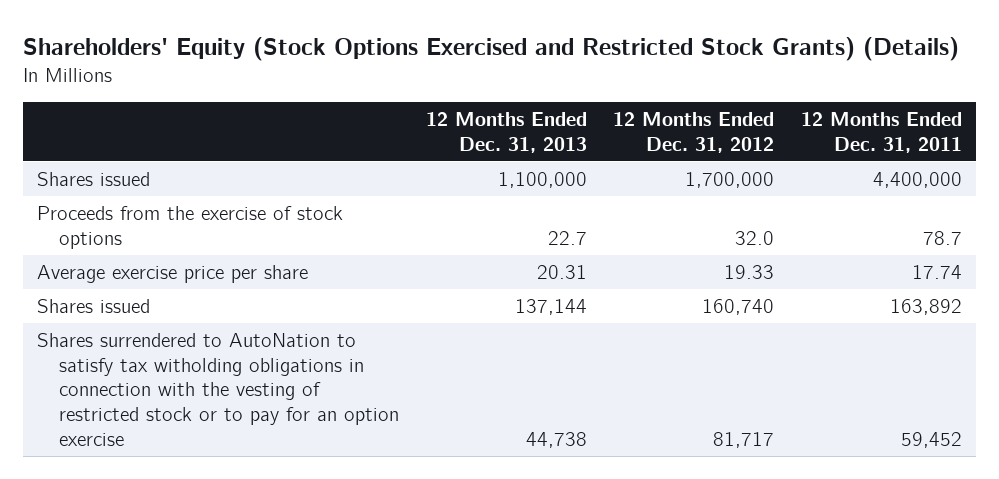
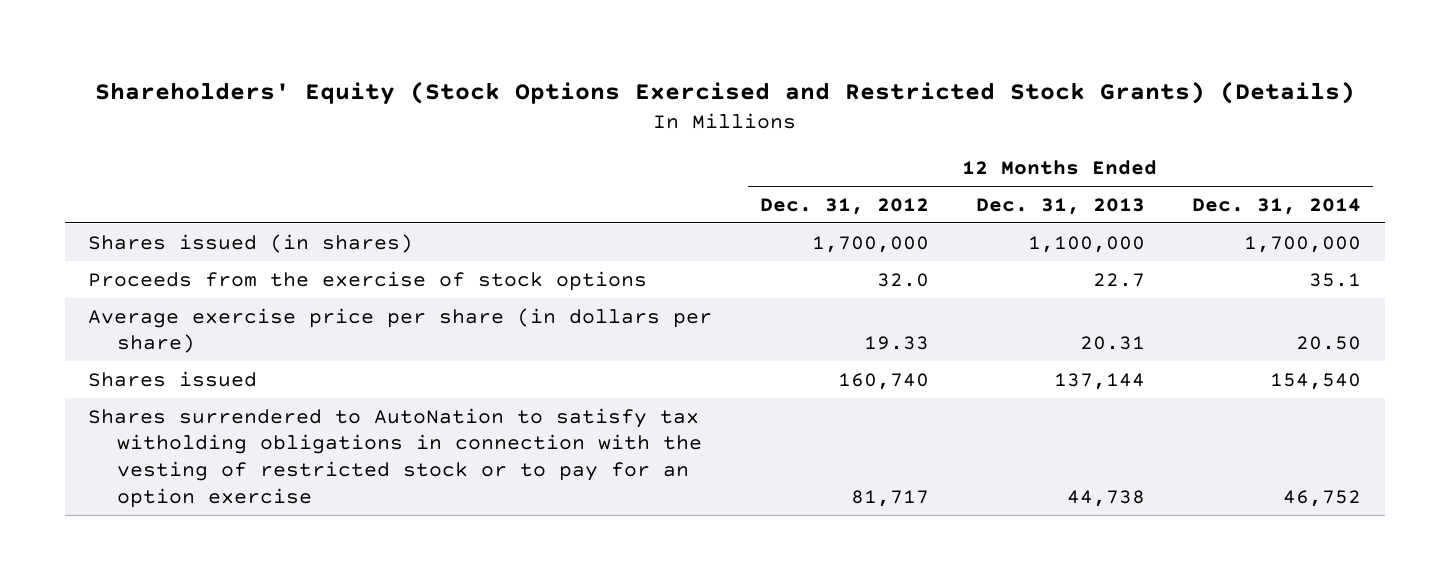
[801,112,963,153] 12 Months Ended Dec. 31, 2011 -> none
none -> [1191,197,1361,215] Dec. 31, 2014
[36,171,150,186] Shares issued -> [88,233,414,253] Shares issued (in shares)
[36,264,308,283] Average exercise price per share -> [88,307,713,354] Average exercise price per share (in dollars per share)

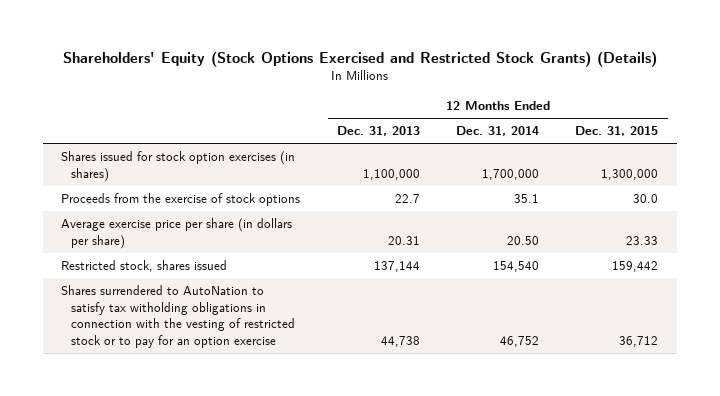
[759,197,929,215] Dec. 31, 2012 -> none
none -> [575,126,659,137] Dec. 31, 2015
[88,233,414,253] Shares issued (in shares) -> [61,150,296,182] Shares issued for stock option exercises (in shares)
[88,370,258,387] Shares issued -> [61,259,228,272] Restricted stock, shares issued

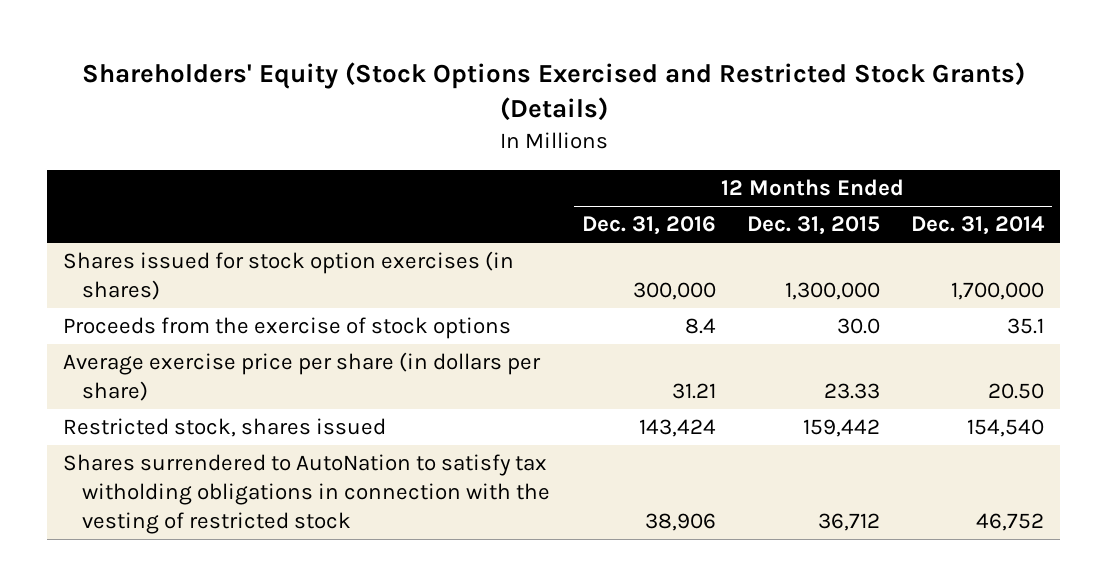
[336,126,420,137] Dec. 31, 2013 -> none
none -> [581,216,716,236] Dec. 31, 2016
[61,284,296,348] Shares surrendered to AutoNation to satisfy tax witholding obligations in connection with the vesting of restricted stock or to pay for an option exercise -> [63,454,551,535] Shares surrendered to AutoNation to satisfy tax witholding obligations in connection with the vesting of restricted stock

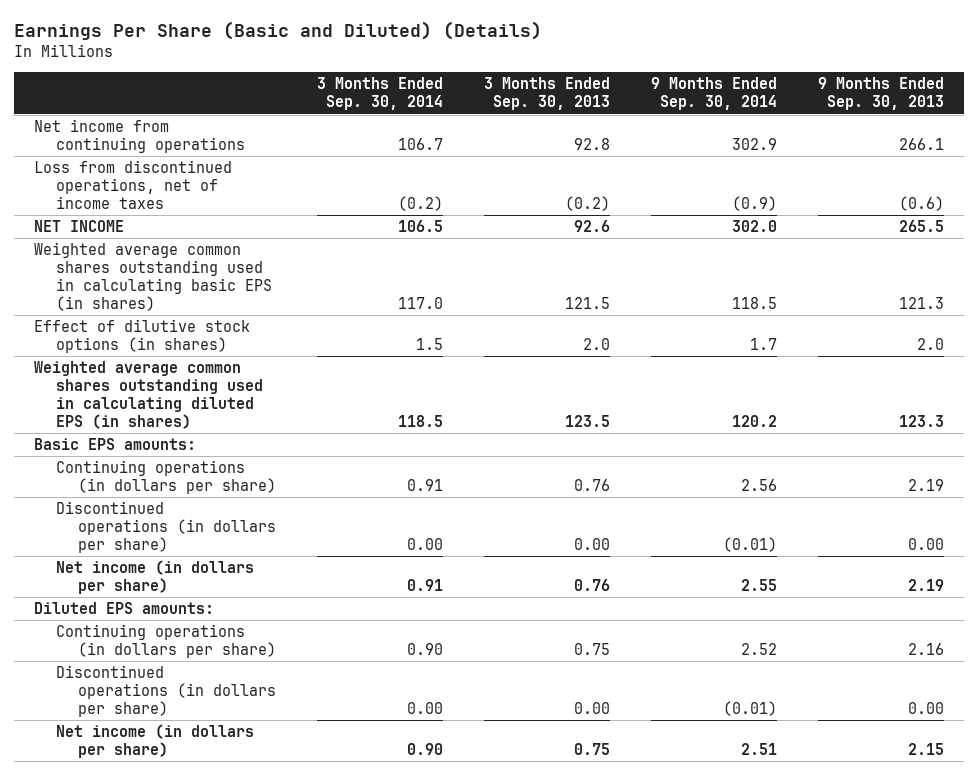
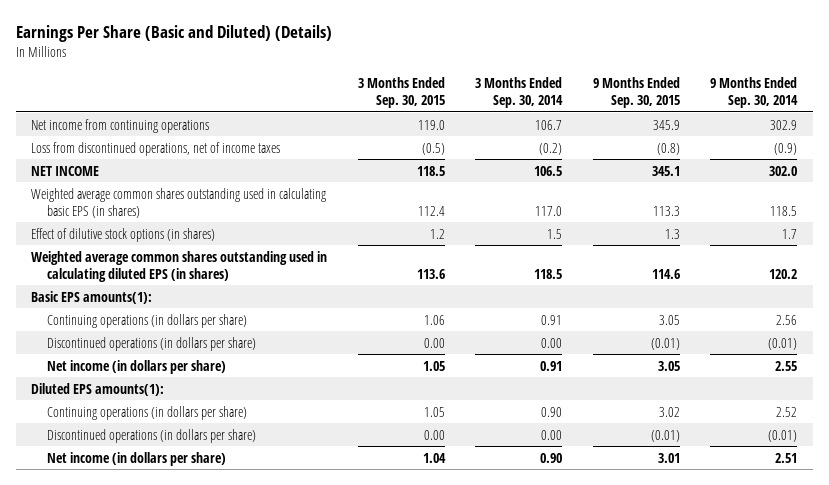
[483,77,610,111] 3 Months Ended Sep. 30, 2013 -> none
[817,77,944,111] 9 Months Ended Sep. 30, 2013 -> none
none -> [357,77,445,109] 3 Months Ended Sep. 30, 2015
none -> [592,77,680,109] 9 Months Ended Sep. 30, 2015
[34,438,197,451] Basic EPS amounts: -> [31,290,153,304] Basic EPS amounts(1):
[34,602,215,615] Diluted EPS amounts: -> [31,382,165,396] Diluted EPS amounts(1):

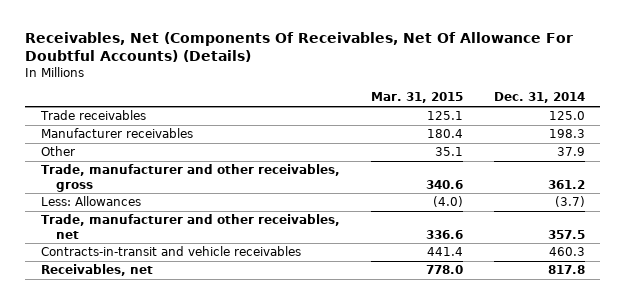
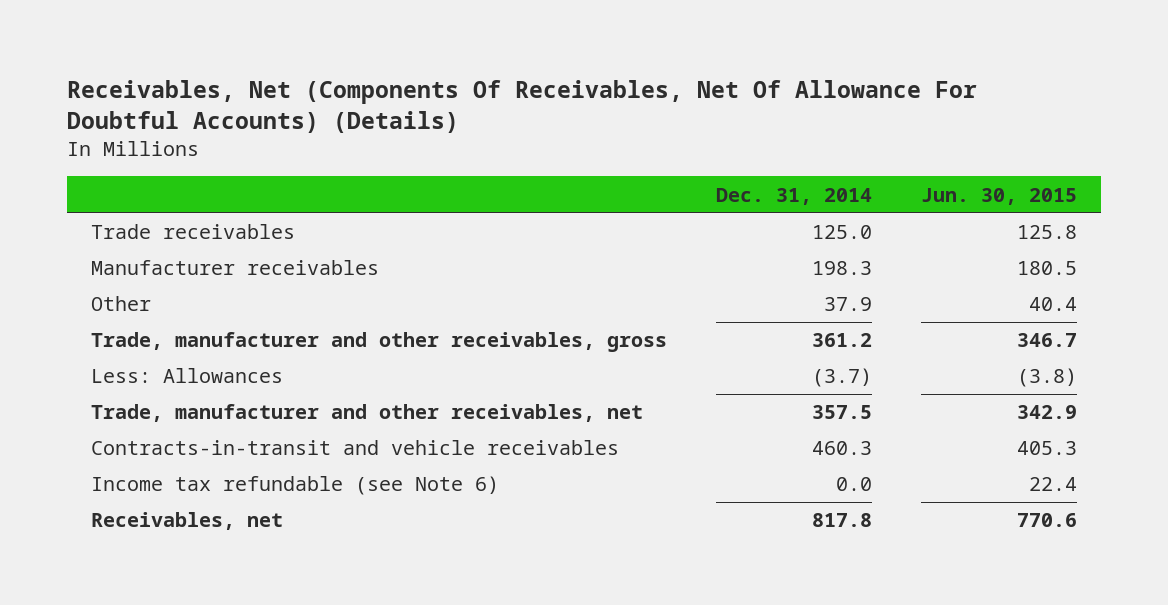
[370,92,463,104] Mar. 31, 2015 -> none
none -> [920,187,1077,205] Jun. 30, 2015
none -> [91,476,500,496] Income tax refundable (see Note 6)

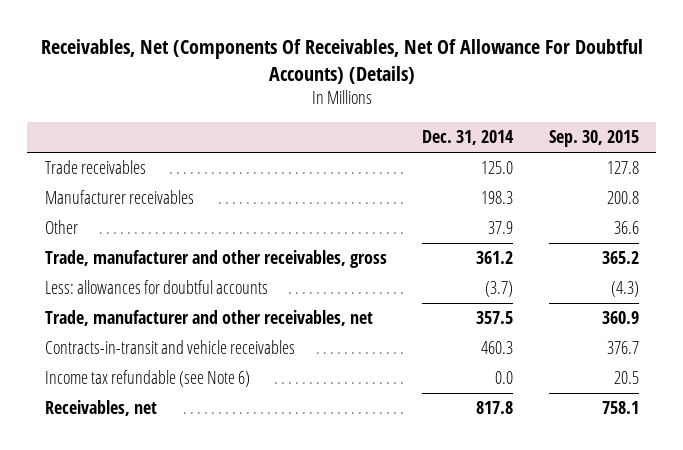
[920,187,1077,205] Jun. 30, 2015 -> none
none -> [548,130,639,148] Sep. 30, 2015
[91,368,284,384] Less: Allowances -> [44,280,268,295] Less: allowances for doubtful accounts

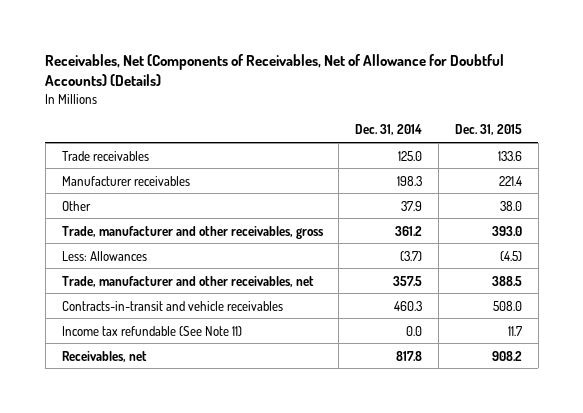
[40,39,643,84] Receivables, Net (Components Of Receivables, Net Of Allowance For Doubtful Accounts) (Details) -> [45,53,505,87] Receivables, Net (Components of Receivables, Net of Allowance for Doubtful Accounts) (Details)
[548,130,639,148] Sep. 30, 2015 -> none
none -> [454,124,522,136] Dec. 31, 2015
[44,280,268,295] Less: allowances for doubtful accounts -> [61,250,147,261] Less: Allowances
[44,370,250,388] Income tax refundable (see Note 6) -> [61,325,242,336] Income tax refundable (See Note 11)

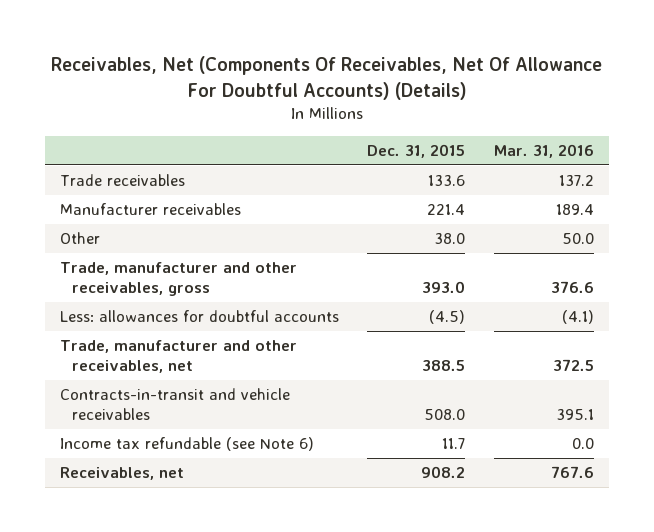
[45,53,505,87] Receivables, Net (Components of Receivables, Net of Allowance for Doubtful Accounts) (Details) -> [50,56,602,100] Receivables, Net (Components Of Receivables, Net Of Allowance For Doubtful Accounts) (Details)
[355,124,423,136] Dec. 31, 2014 -> none
none -> [494,144,595,159] Mar. 31, 2016
[61,250,147,261] Less: Allowances -> [59,310,339,323] Less: allowances for doubtful accounts
[61,325,242,336] Income tax refundable (See Note 11) -> [59,437,314,452] Income tax refundable (see Note 6)

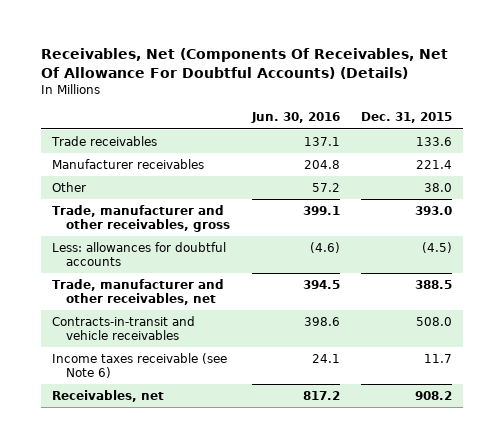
[494,144,595,159] Mar. 31, 2016 -> none
none -> [250,112,340,124] Jun. 30, 2016
[59,437,314,452] Income tax refundable (see Note 6) -> [51,352,227,379] Income taxes receivable (see Note 6)

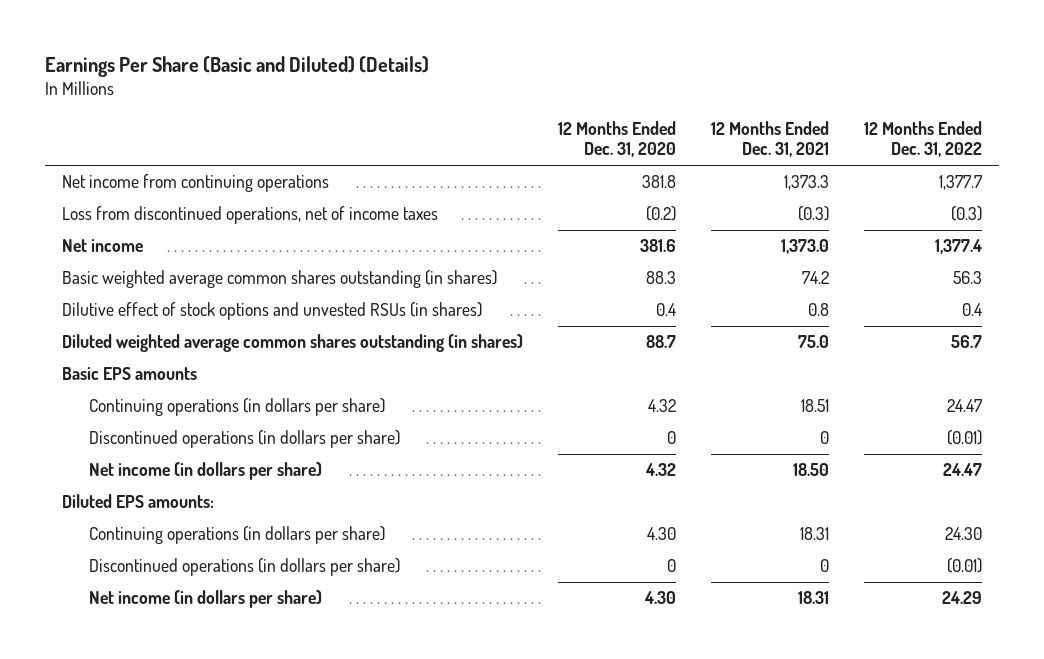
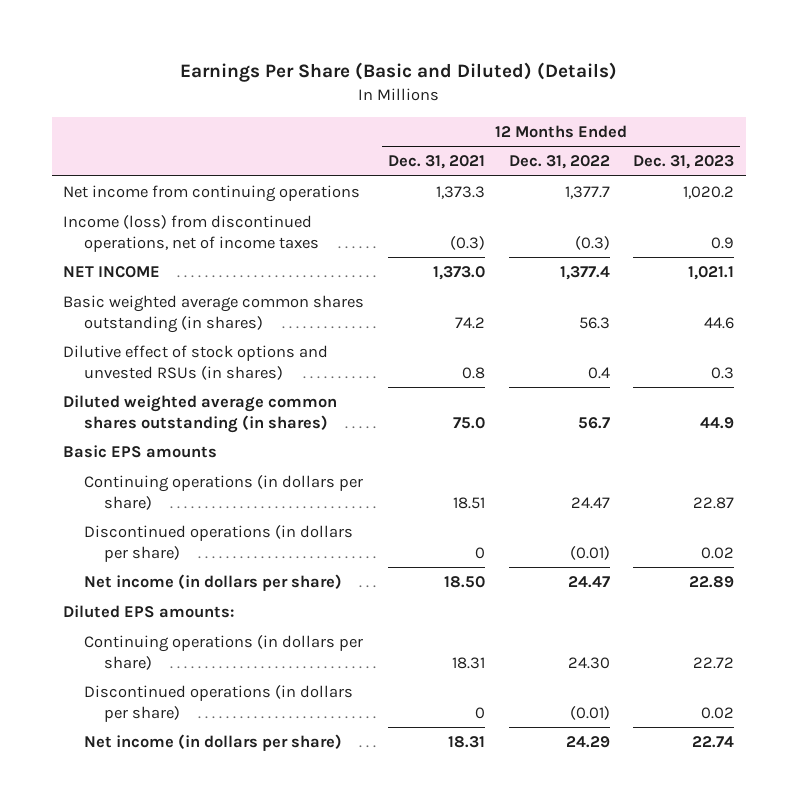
[557,121,676,158] 12 Months Ended Dec. 31, 2020 -> none
none -> [633,155,735,170] Dec. 31, 2023
[62,206,439,225] Loss from discontinued operations, net of income taxes -> [63,215,319,252] Income (loss) from discontinued operations, net of income taxes
[62,239,144,253] Net income -> [63,266,161,279] NET INCOME

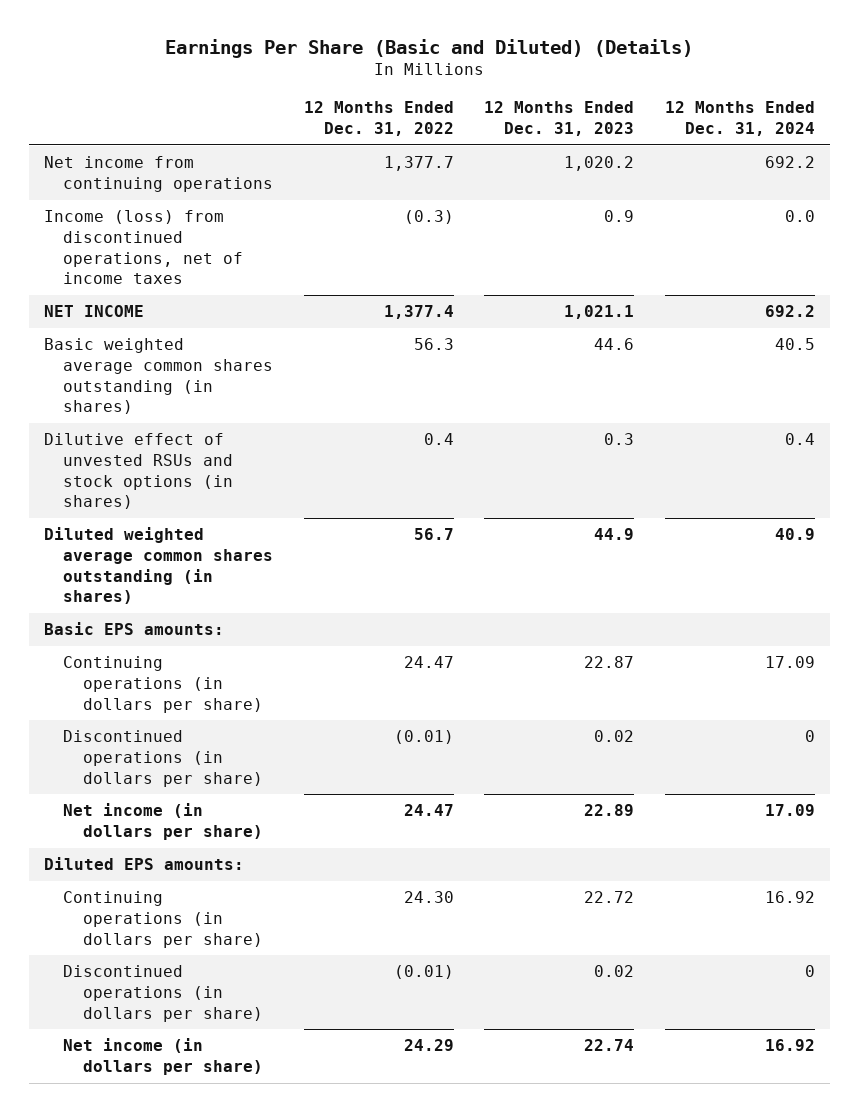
[388,155,486,170] Dec. 31, 2021 -> none
none -> [664,101,815,137] 12 Months Ended Dec. 31, 2024
[63,345,329,380] Dilutive effect of stock options and unvested RSUs (in shares) -> [43,433,234,510] Dilutive effect of unvested RSUs and stock options (in shares)
[63,445,218,459] Basic EPS amounts -> [43,622,224,636] Basic EPS amounts:

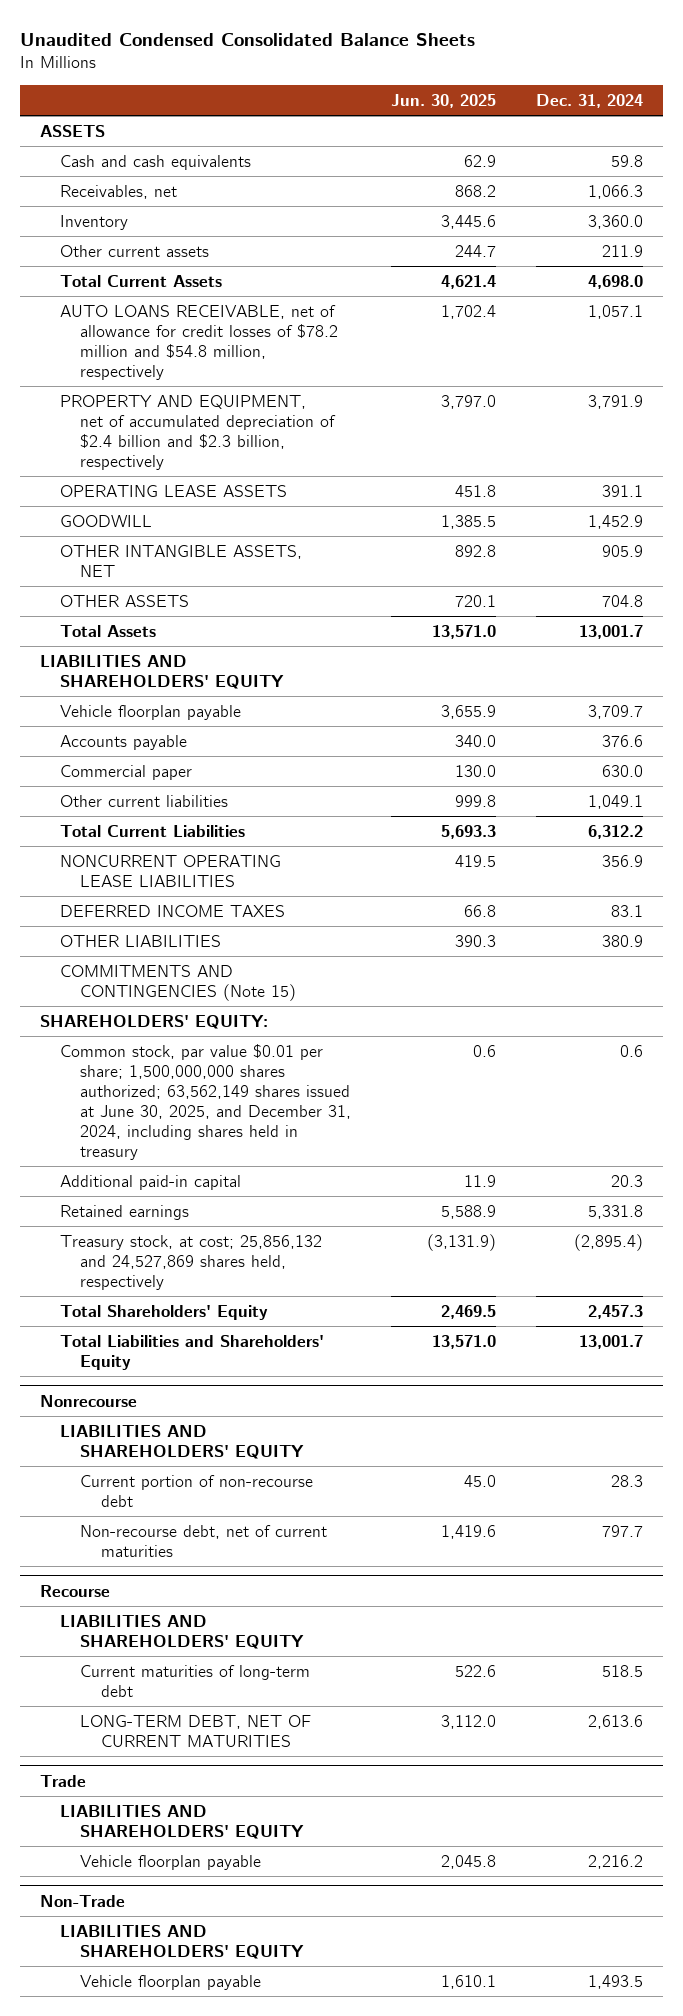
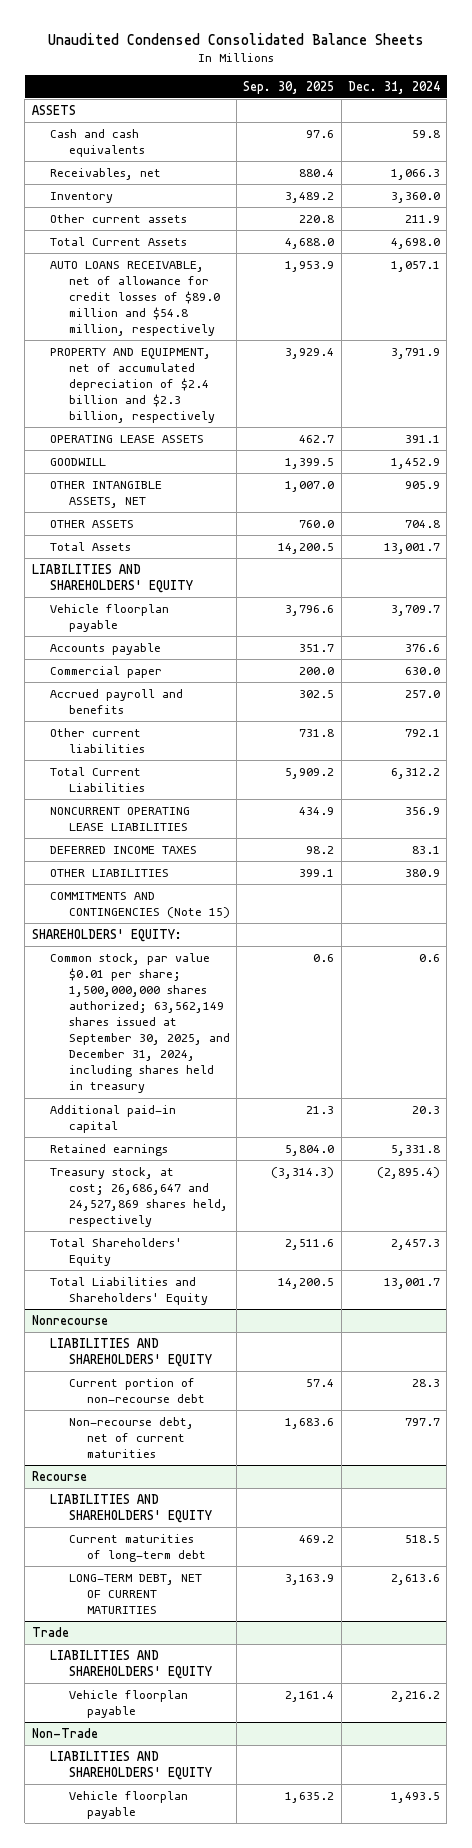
[391,93,497,108] Jun. 30, 2025 -> none
none -> [243,80,335,94] Sep. 30, 2025
[60,304,339,380] AUTO LOANS RECEIVABLE, net of allowance for credit losses of $78.2 million and $54.8 million, respectively -> [50,261,220,337] AUTO LOANS RECEIVABLE, net of allowance for credit losses of $89.0 million and $54.8 million, respectively
none -> [50,689,184,715] Accrued payroll and benefits
[588,794,644,809] 1,049.1 -> [405,729,441,738] 792.1
[60,1043,352,1160] Common stock, par value $0.01 per share; 1,500,000,000 shares authorized; 63,562,149 shares issued at June 30, 2025, and December 31, 2024, including shares held in treasury -> [50,953,230,1094] Common stock, par value $0.01 per share; 1,500,000,000 shares authorized; 63,562,149 shares issued at September 30, 2025, and December 31, 2024, including shares held in treasury
[60,1234,323,1290] Treasury stock, at cost; 25,856,132 and 24,527,869 shares held, respectively -> [50,1167,228,1228] Treasury stock, at cost; 26,686,647 and 24,527,869 shares held, respectively

